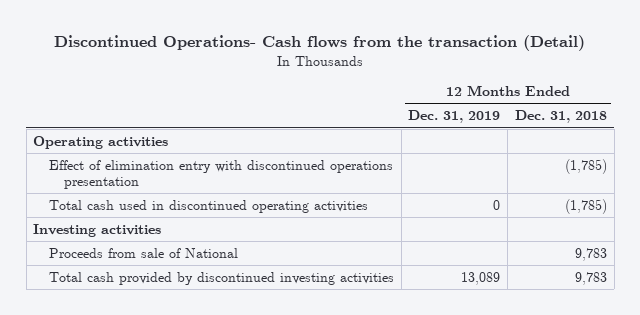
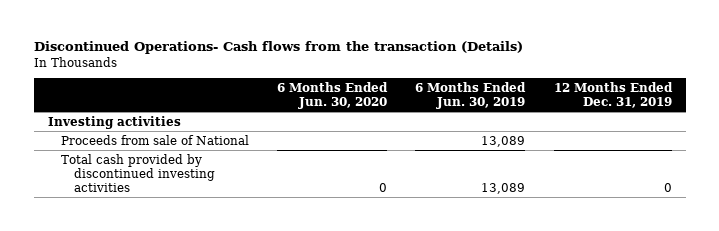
[54,35,586,52] Discontinued Operations- Cash flows from the transaction (Detail) -> [33,41,523,55] Discontinued Operations- Cash flows from the transaction (Details)
[515,110,608,124] Dec. 31, 2018 -> none
none -> [277,81,389,109] 6 Months Ended Jun. 30, 2020
none -> [415,81,527,109] 6 Months Ended Jun. 30, 2019
[33,135,169,149] Operating activities -> none
[48,159,393,190] Effect of elimination entry with discontinued operations presentation -> none
[48,199,368,213] Total cash used in discontinued operating activities -> none
[461,271,501,285] 13,089 -> [663,182,672,192] 0

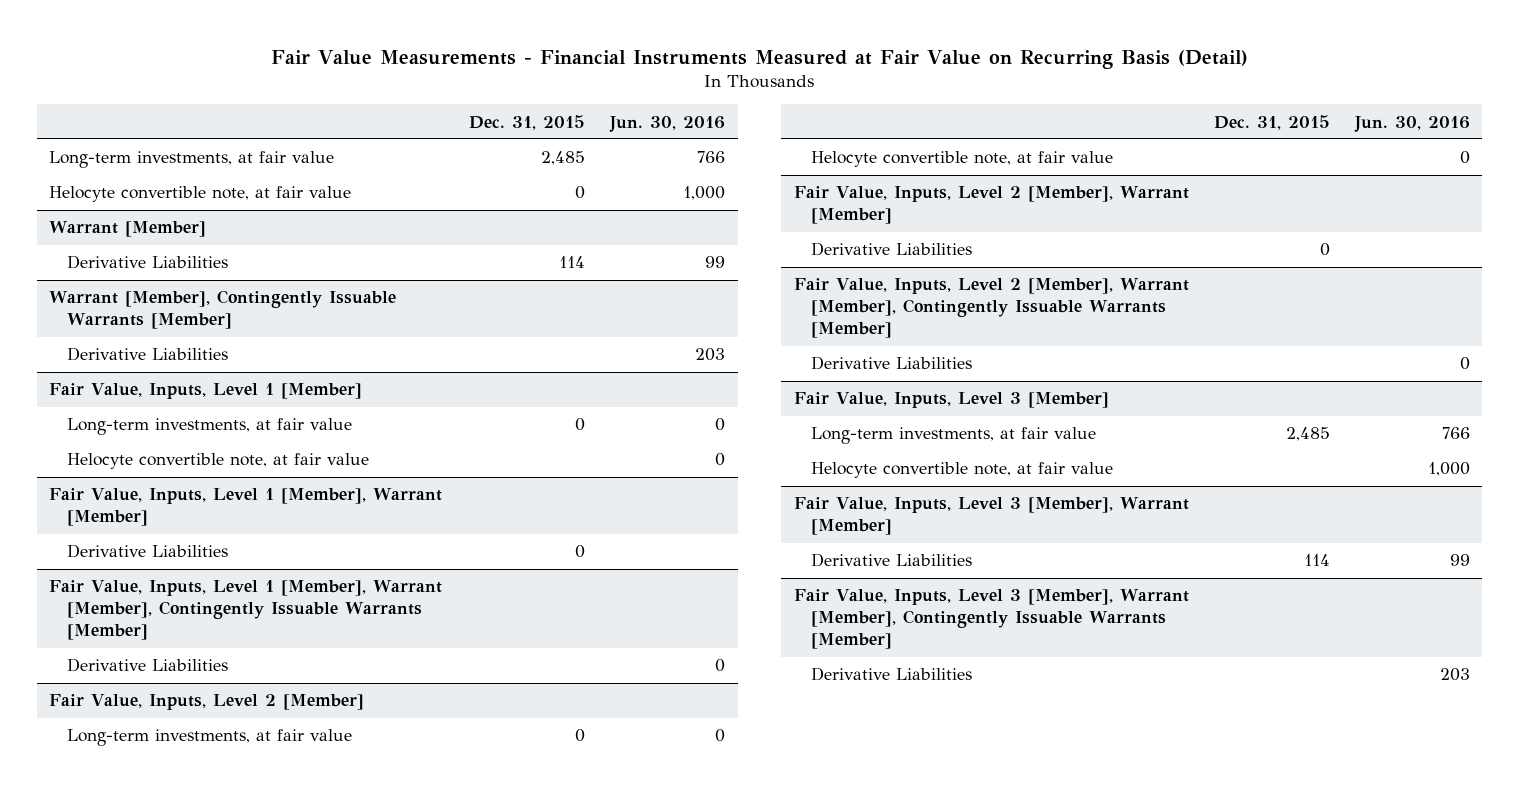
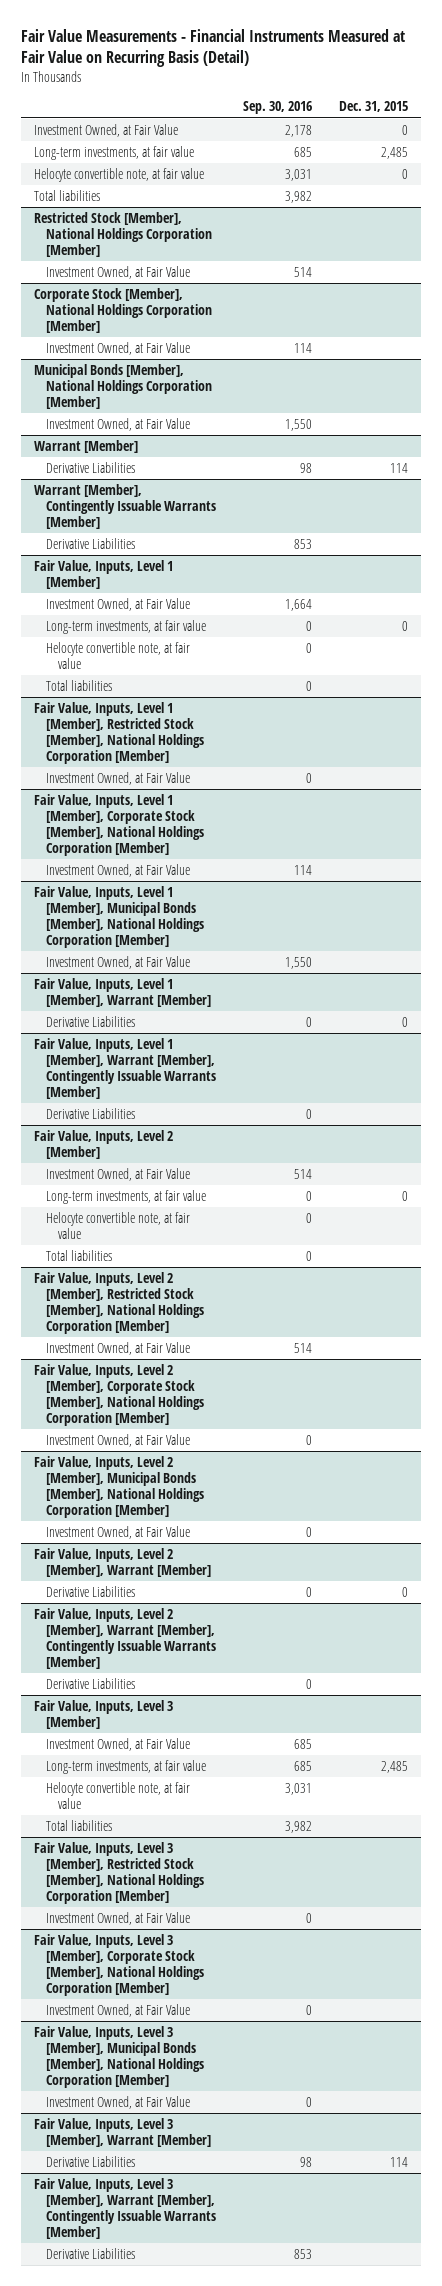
[609,115,726,132] Jun. 30, 2016 -> none
none -> [243,101,313,115] Sep. 30, 2016
none -> [34,123,179,137] Investment Owned, at Fair Value
none -> [34,189,101,201] Total liabilities
none -> [34,211,213,258] Restricted Stock [Member], National Holdings Corporation [Member]
none -> [46,265,191,279] Investment Owned, at Fair Value
none -> [34,287,213,334] Corporate Stock [Member], National Holdings Corporation [Member]
none -> [46,341,191,355] Investment Owned, at Fair Value
none -> [34,363,213,410] Municipal Bonds [Member], National Holdings Corporation [Member]
none -> [46,417,191,431] Investment Owned, at Fair Value
none -> [46,597,191,611] Investment Owned, at Fair Value
none -> [46,679,113,691] Total liabilities
none -> [34,701,205,765] Fair Value, Inputs, Level 1 [Member], Restricted Stock [Member], National Holdings Corporation [Member]
none -> [46,771,191,785] Investment Owned, at Fair Value
none -> [34,793,205,857] Fair Value, Inputs, Level 1 [Member], Corporate Stock [Member], National Holdings Corporation [Member]
none -> [46,863,191,877] Investment Owned, at Fair Value
none -> [34,885,205,949] Fair Value, Inputs, Level 1 [Member], Municipal Bonds [Member], National Holdings Corporation [Member]
none -> [46,955,191,969] Investment Owned, at Fair Value
none -> [46,1167,191,1181] Investment Owned, at Fair Value
none -> [46,1249,113,1261] Total liabilities
none -> [34,1271,205,1335] Fair Value, Inputs, Level 2 [Member], Restricted Stock [Member], National Holdings Corporation [Member]
none -> [46,1341,191,1355] Investment Owned, at Fair Value
none -> [34,1363,205,1427] Fair Value, Inputs, Level 2 [Member], Corporate Stock [Member], National Holdings Corporation [Member]
none -> [46,1433,191,1447] Investment Owned, at Fair Value
none -> [34,1455,205,1519] Fair Value, Inputs, Level 2 [Member], Municipal Bonds [Member], National Holdings Corporation [Member]
none -> [46,1525,191,1539] Investment Owned, at Fair Value
none -> [46,1737,191,1751] Investment Owned, at Fair Value
none -> [46,1819,113,1831] Total liabilities
none -> [34,1841,205,1905] Fair Value, Inputs, Level 3 [Member], Restricted Stock [Member], National Holdings Corporation [Member]
none -> [46,1911,191,1925] Investment Owned, at Fair Value
none -> [34,1933,205,1997] Fair Value, Inputs, Level 3 [Member], Corporate Stock [Member], National Holdings Corporation [Member]
none -> [46,2003,191,2017] Investment Owned, at Fair Value
none -> [34,2025,205,2089] Fair Value, Inputs, Level 3 [Member], Municipal Bonds [Member], National Holdings Corporation [Member]
none -> [46,2095,191,2109] Investment Owned, at Fair Value

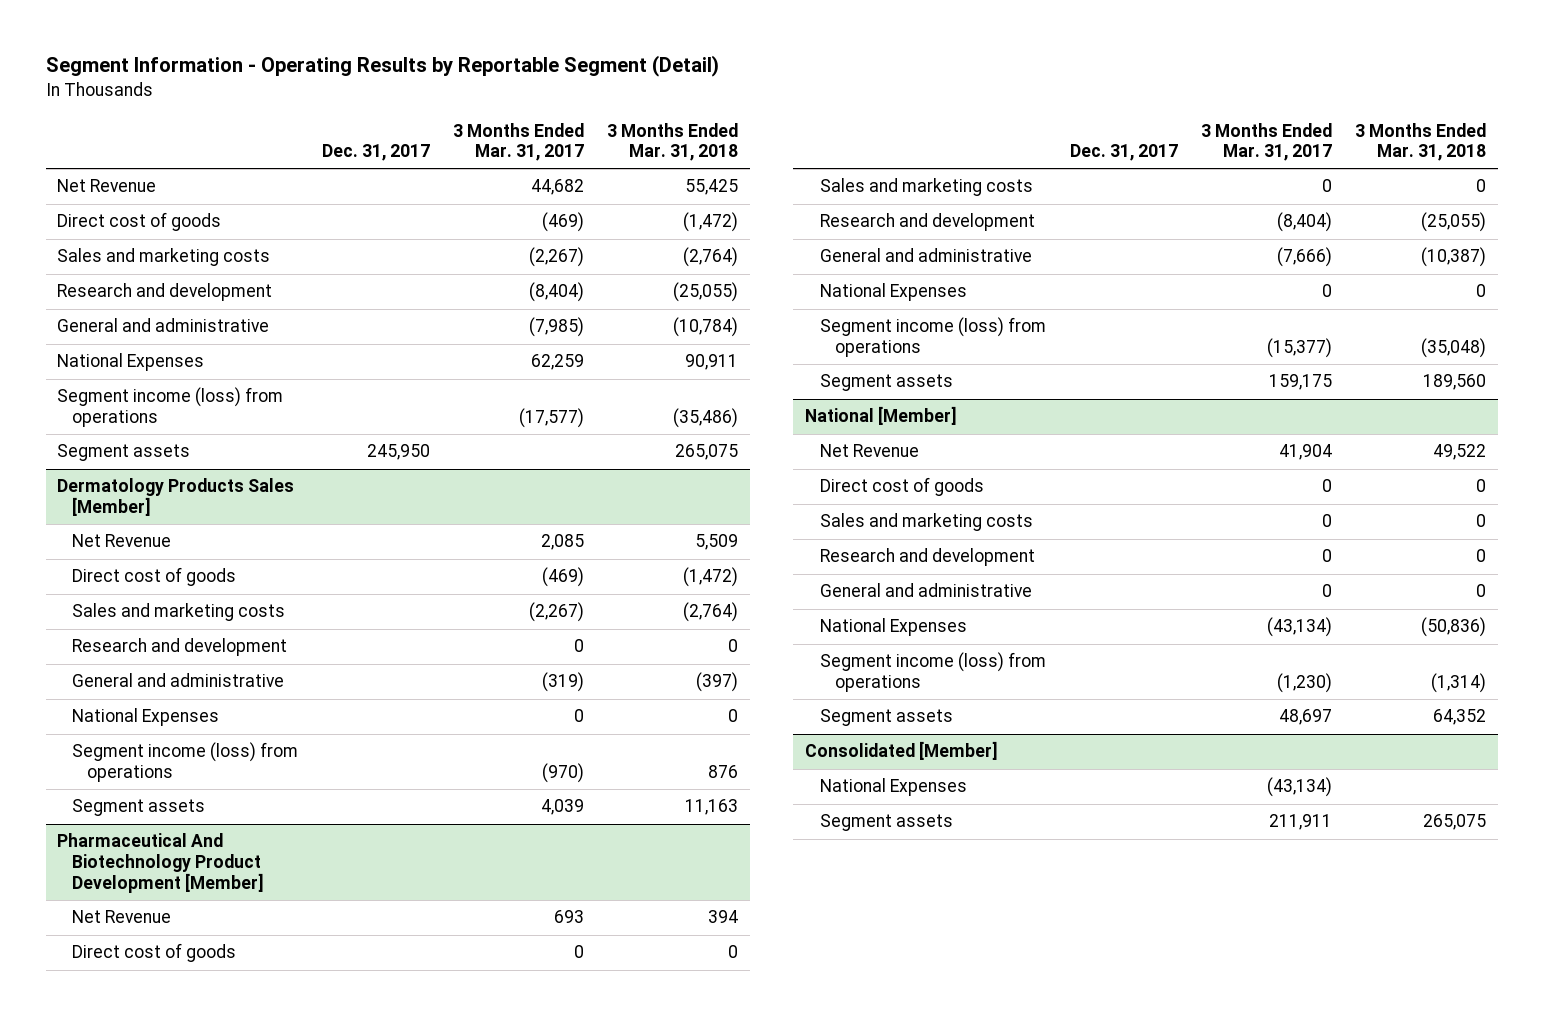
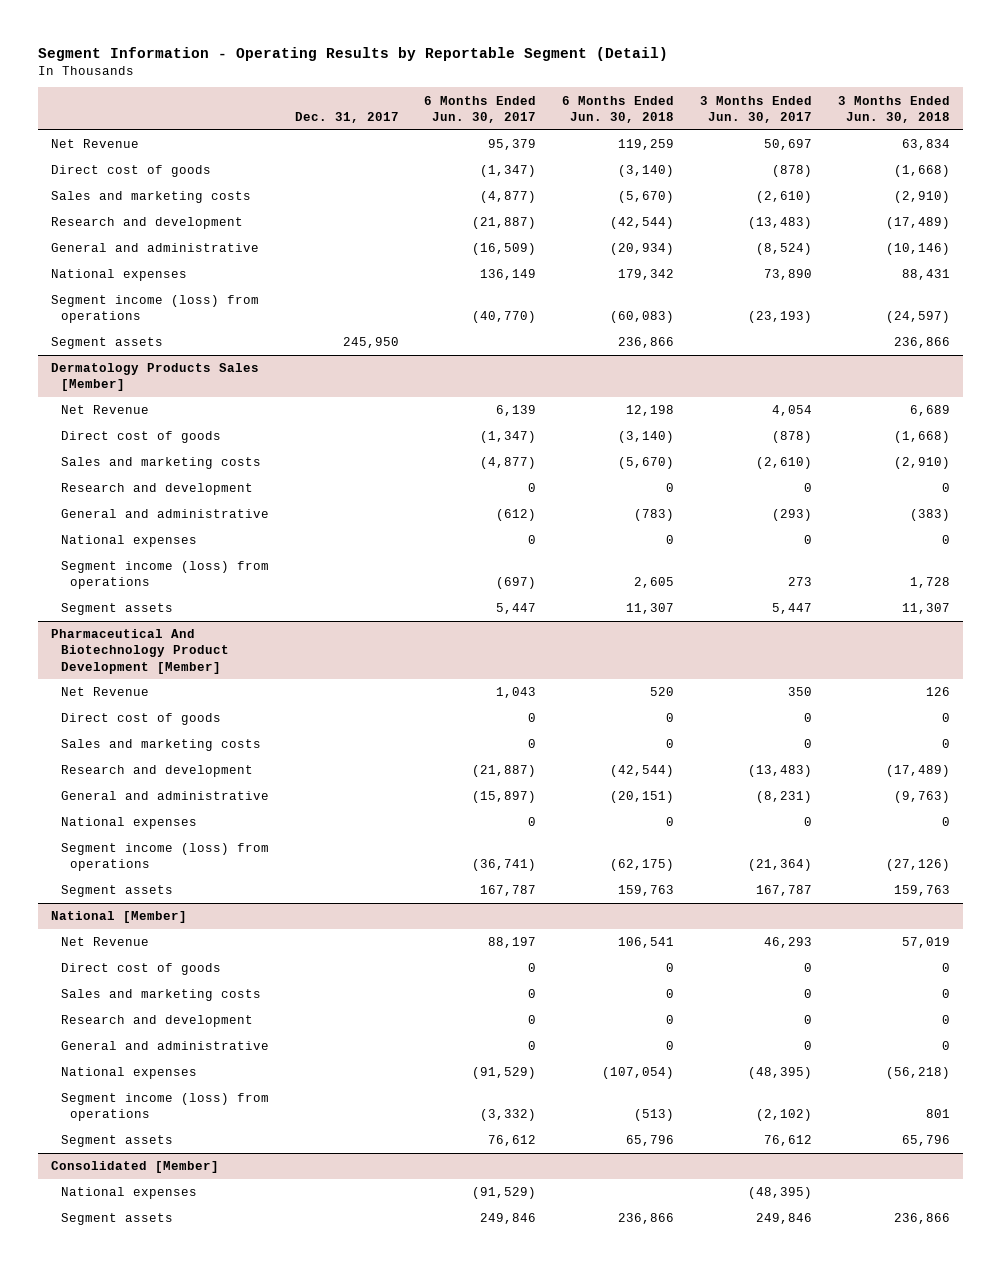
[453,122,585,162] 3 Months Ended Mar. 31, 2017 -> none
[607,122,739,162] 3 Months Ended Mar. 31, 2018 -> none
none -> [424,95,537,123] 6 Months Ended Jun. 30, 2017
none -> [562,95,675,123] 6 Months Ended Jun. 30, 2018
none -> [700,95,813,123] 3 Months Ended Jun. 30, 2017
none -> [838,95,951,123] 3 Months Ended Jun. 30, 2018
[57,353,205,372] National Expenses -> [50,269,187,282] National expenses
[72,708,220,727] National Expenses -> [60,535,197,548] National expenses
[820,283,968,302] National Expenses -> [60,817,197,830] National expenses
[820,618,968,637] National Expenses -> [60,1067,197,1080] National expenses
[820,778,968,797] National Expenses -> [60,1187,197,1200] National expenses

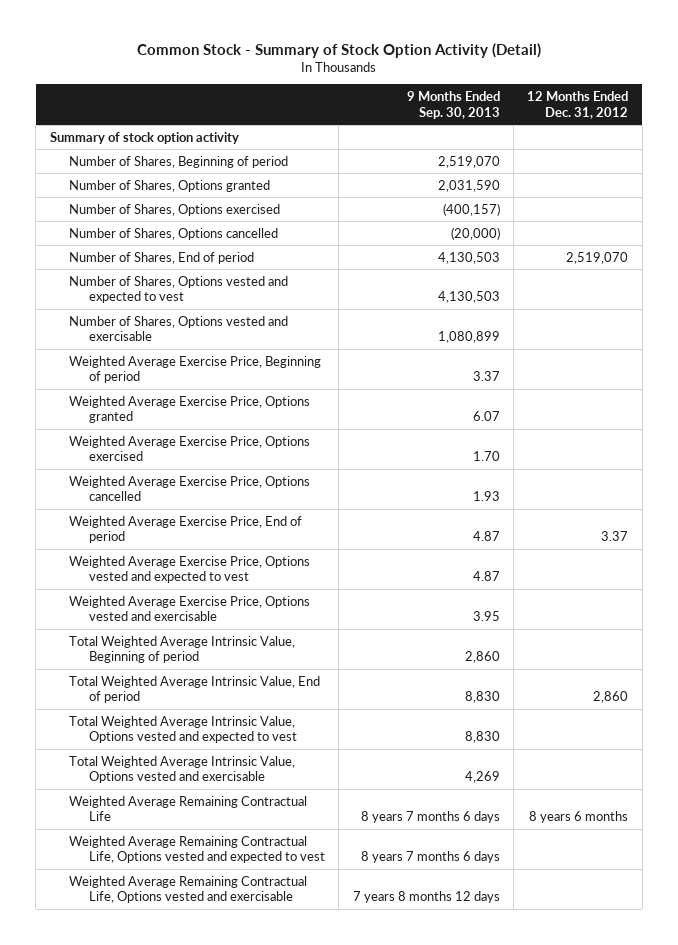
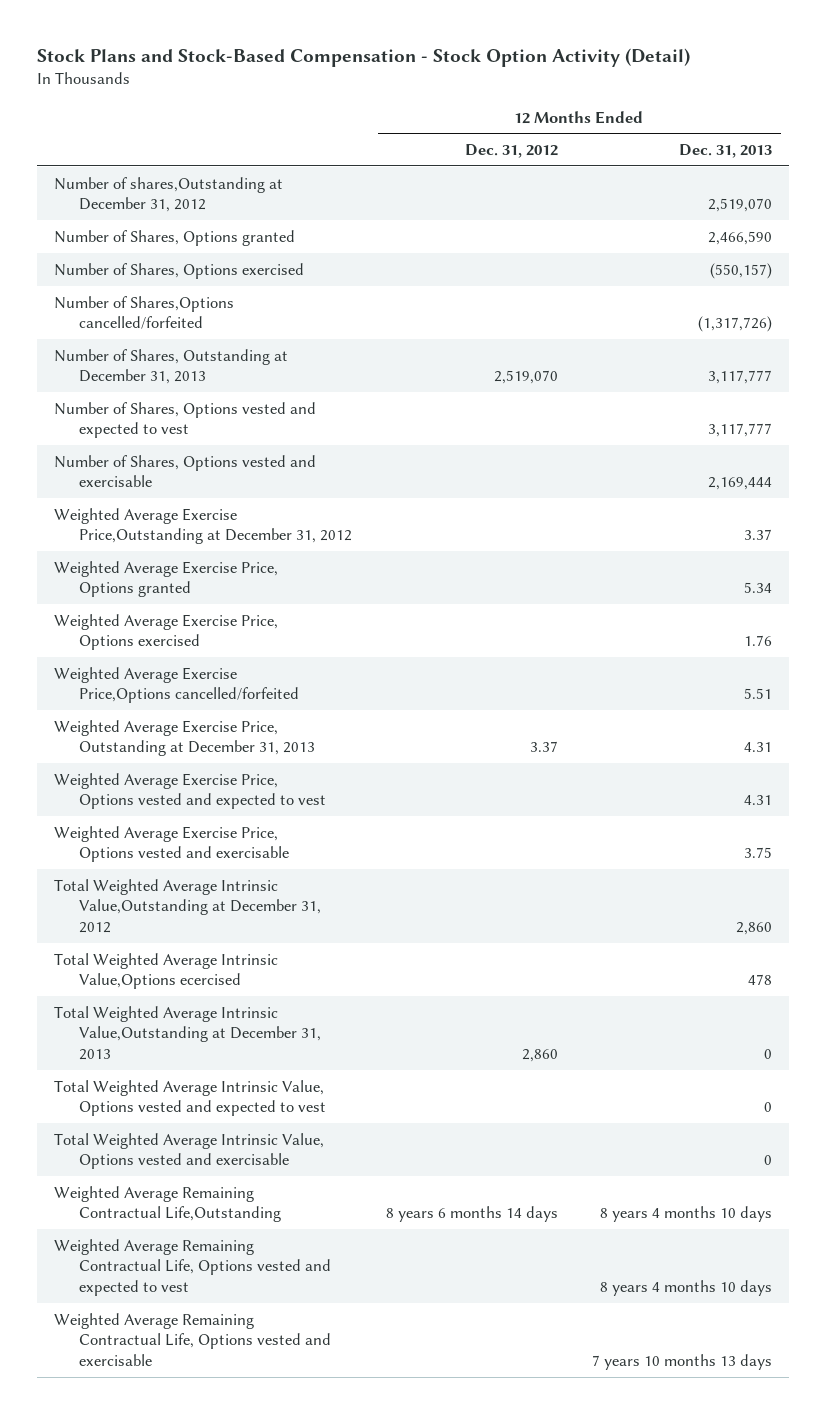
[136,43,541,59] Common Stock - Summary of Stock Option Activity (Detail) -> [36,48,690,68] Stock Plans and Stock-Based Compensation - Stock Option Activity (Detail)
[406,91,500,119] 9 Months Ended Sep. 30, 2013 -> none
none -> [679,144,773,159] Dec. 31, 2013
[49,131,239,144] Summary of stock option activity -> none
[69,155,289,168] Number of Shares, Beginning of period -> [53,176,283,213] Number of shares,Outstanding at December 31, 2012
[69,227,279,240] Number of Shares, Options cancelled -> [53,295,234,330] Number of Shares,Options cancelled/forfeited
[69,251,255,264] Number of Shares, End of period -> [53,348,288,385] Number of Shares, Outstanding at December 31, 2013
[69,355,322,384] Weighted Average Exercise Price, Beginning of period -> [53,507,353,545] Weighted Average Exercise Price,Outstanding at December 31, 2012
[69,475,311,502] Weighted Average Exercise Price, Options cancelled -> [53,666,300,704] Weighted Average Exercise Price,Options cancelled/forfeited
[69,515,303,544] Weighted Average Exercise Price, End of period -> [53,719,316,757] Weighted Average Exercise Price, Outstanding at December 31, 2013
[69,635,296,664] Total Weighted Average Intrinsic Value, Beginning of period -> [53,878,322,933] Total Weighted Average Intrinsic Value,Outstanding at December 31, 2012
none -> [53,952,278,990] Total Weighted Average Intrinsic Value,Options ecercised
[69,675,321,704] Total Weighted Average Intrinsic Value, End of period -> [53,1005,322,1060] Total Weighted Average Intrinsic Value,Outstanding at December 31, 2013
[69,795,308,822] Weighted Average Remaining Contractual Life -> [53,1185,282,1223] Weighted Average Remaining Contractual Life,Outstanding
[529,811,629,824] 8 years 6 months -> [386,1206,559,1223] 8 years 6 months 14 days

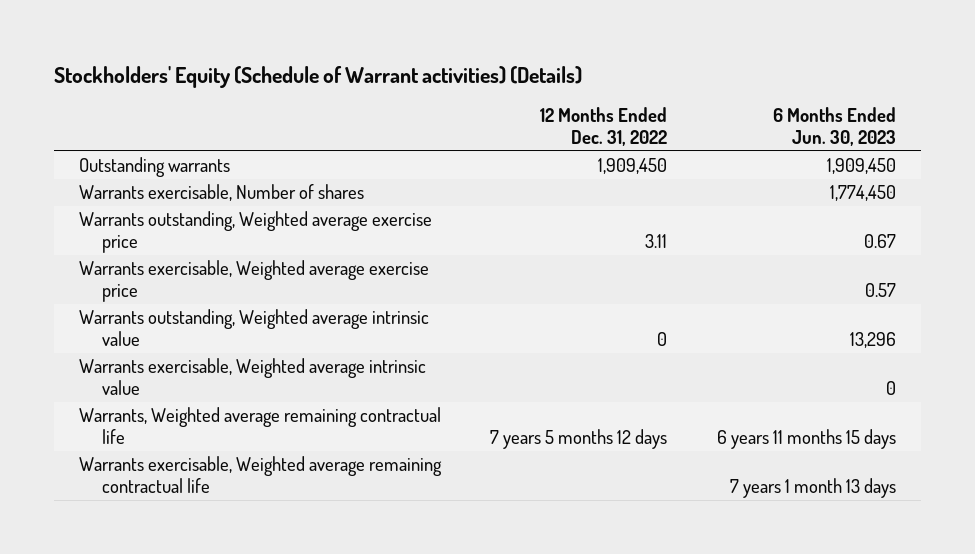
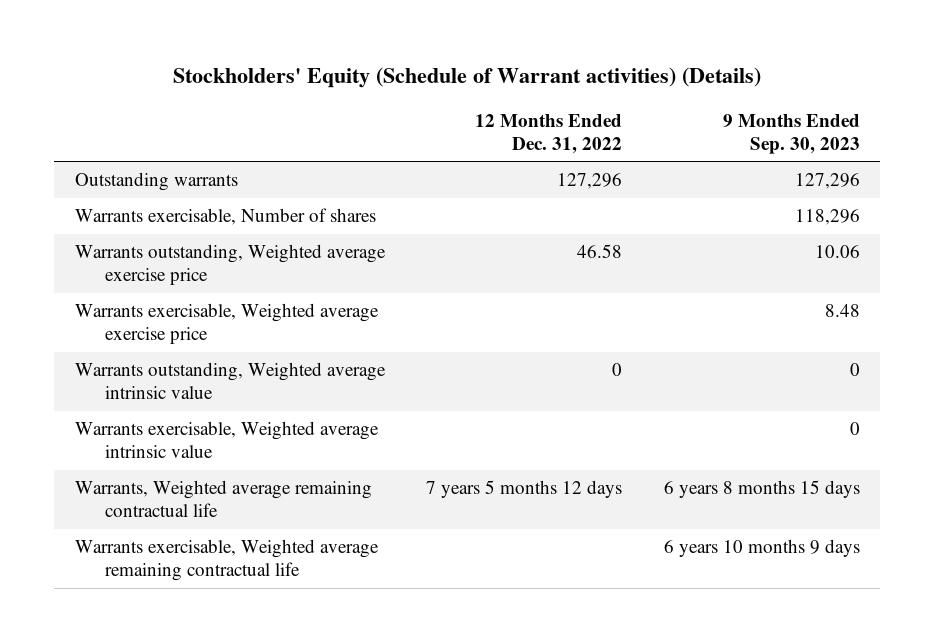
[773,106,897,146] 6 Months Ended Jun. 30, 2023 -> none
none -> [722,113,860,154] 9 Months Ended Sep. 30, 2023
[598,158,668,175] 1,909,450 -> [557,173,623,190] 127,296
[645,234,668,249] 3.11 -> [577,244,623,259] 46.58

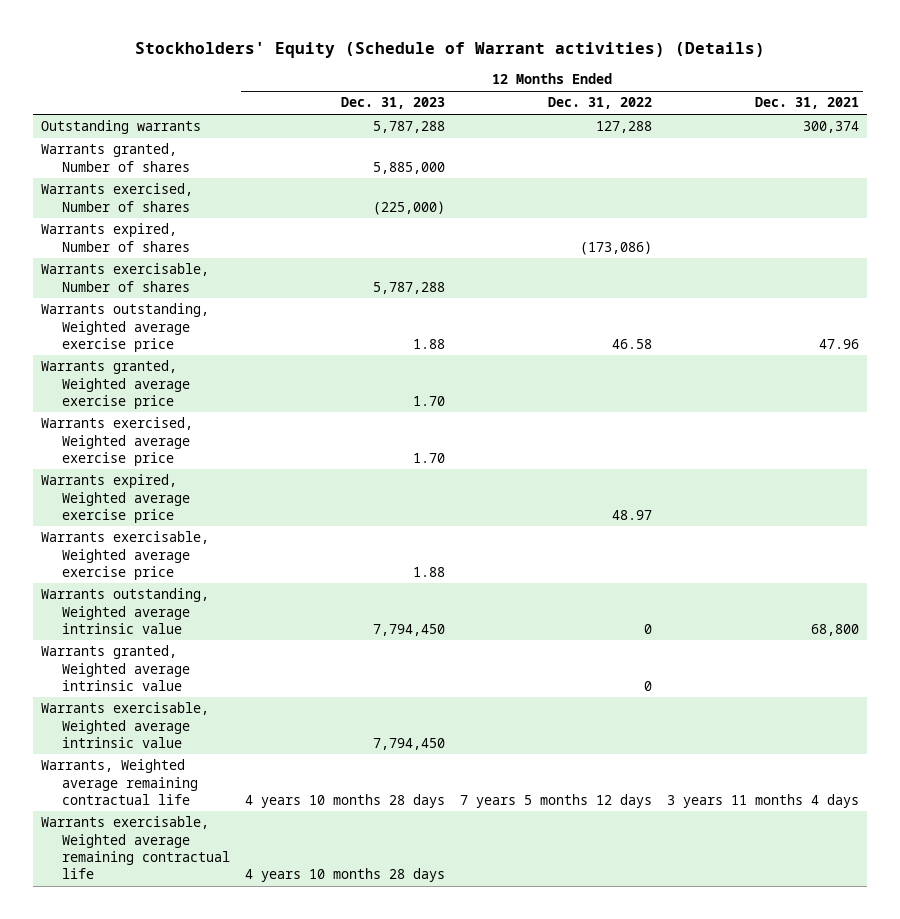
[722,113,860,154] 9 Months Ended Sep. 30, 2023 -> none
none -> [340,97,445,110] Dec. 31, 2023
none -> [755,97,860,110] Dec. 31, 2021
[557,173,623,190] 127,296 -> [596,121,653,134] 127,288
none -> [40,143,190,172] Warrants granted, Number of shares
none -> [40,183,193,212] Warrants exercised, Number of shares
none -> [40,223,190,252] Warrants expired, Number of shares
none -> [40,360,190,409] Warrants granted, Weighted average exercise price
none -> [40,417,193,466] Warrants exercised, Weighted average exercise price
none -> [40,474,190,523] Warrants expired, Weighted average exercise price
none -> [40,645,190,691] Warrants granted, Weighted average intrinsic value

